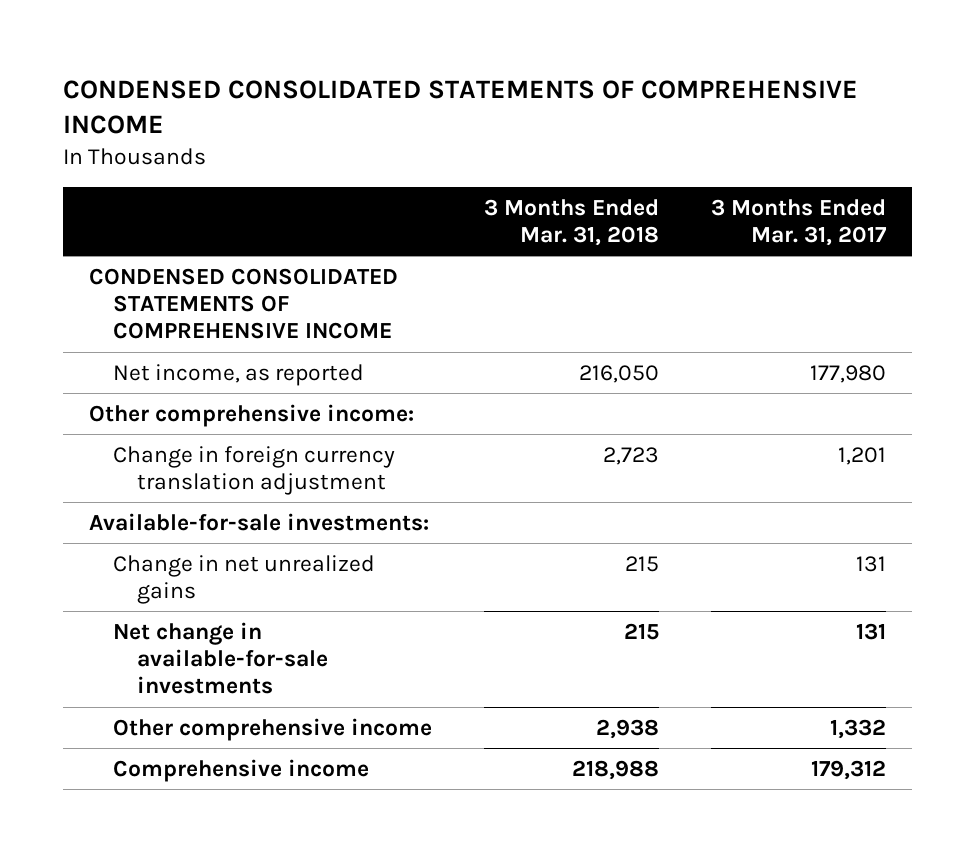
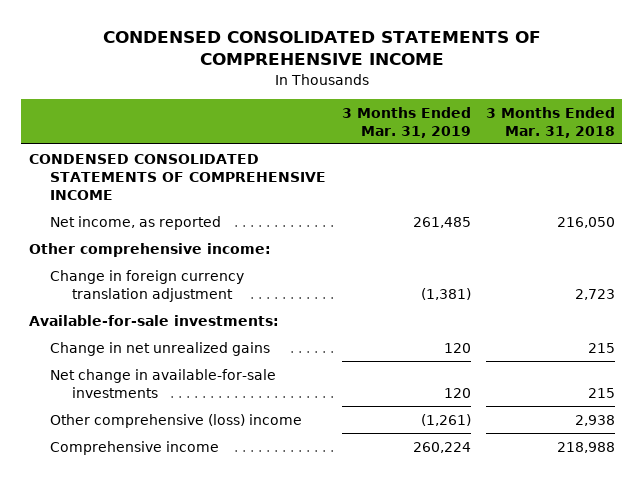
[711,198,888,247] 3 Months Ended Mar. 31, 2017 -> none
none -> [341,106,471,138] 3 Months Ended Mar. 31, 2019
[112,717,432,741] Other comprehensive income -> [50,413,303,428] Other comprehensive (loss) income

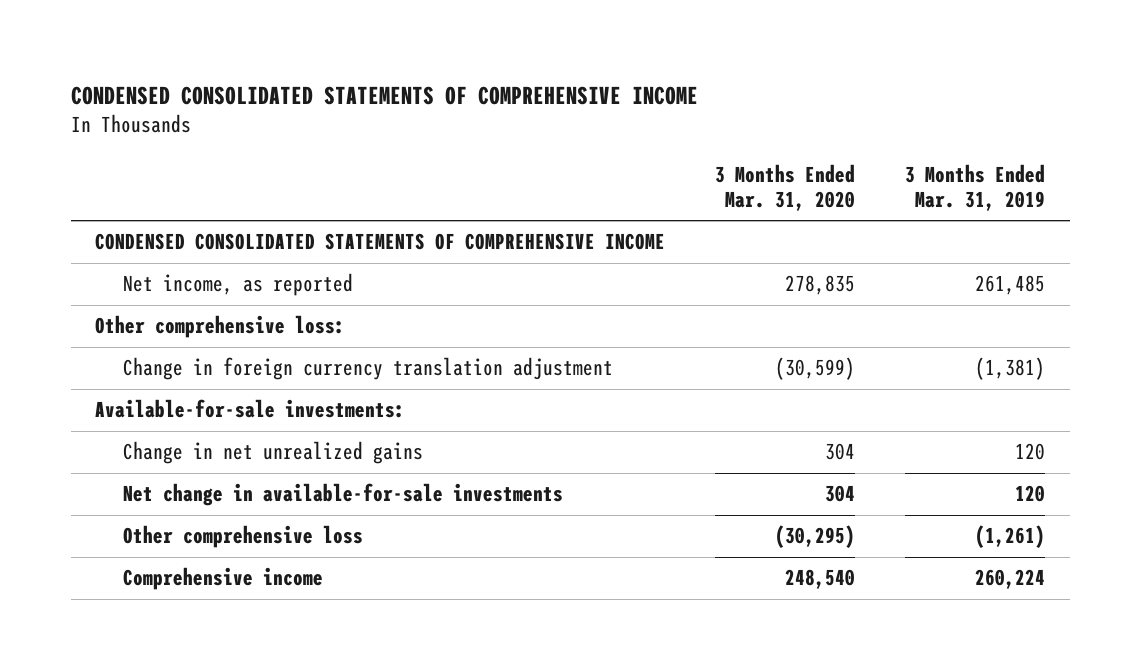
[485,106,615,138] 3 Months Ended Mar. 31, 2018 -> none
none -> [715,163,856,211] 3 Months Ended Mar. 31, 2020
[28,242,271,257] Other comprehensive income: -> [95,315,346,339] Other comprehensive loss:
[50,413,303,428] Other comprehensive (loss) income -> [122,525,363,549] Other comprehensive loss

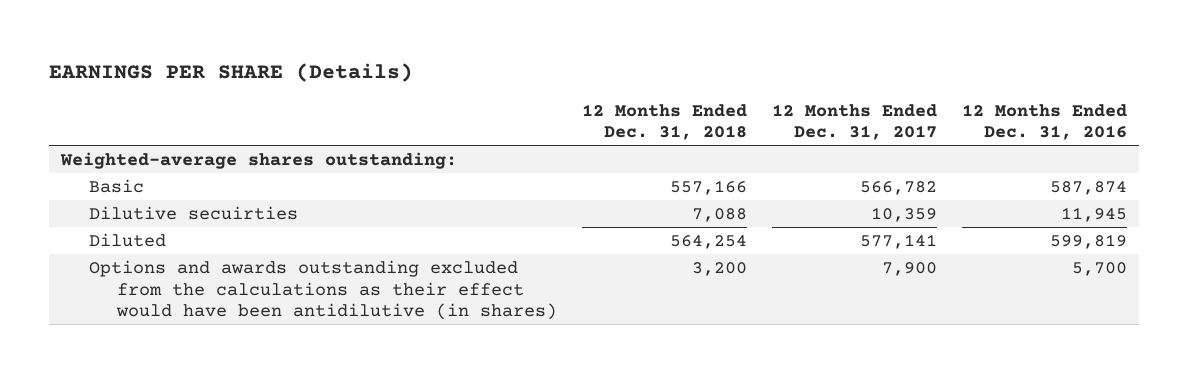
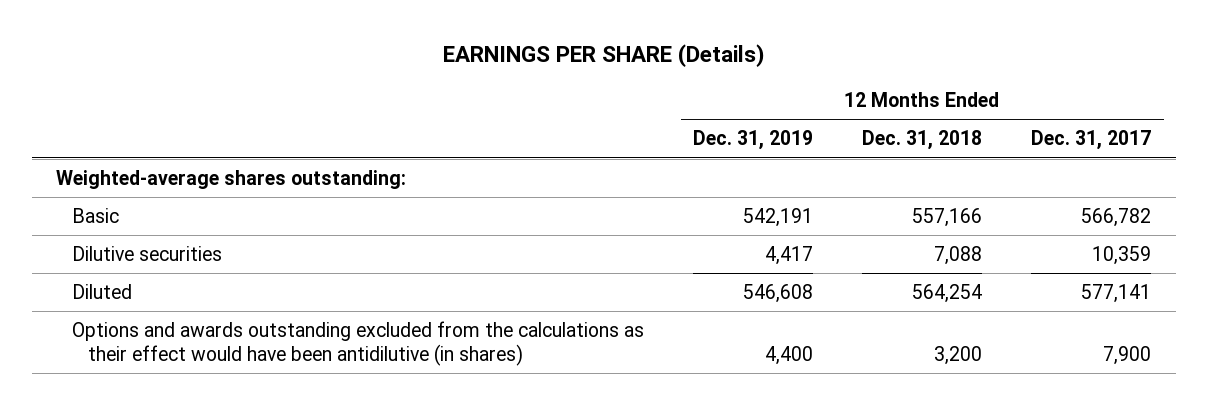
[961,103,1127,141] 12 Months Ended Dec. 31, 2016 -> none
none -> [693,130,814,151] Dec. 31, 2019
[89,206,299,221] Dilutive secuirties -> [72,245,223,261] Dilutive securities

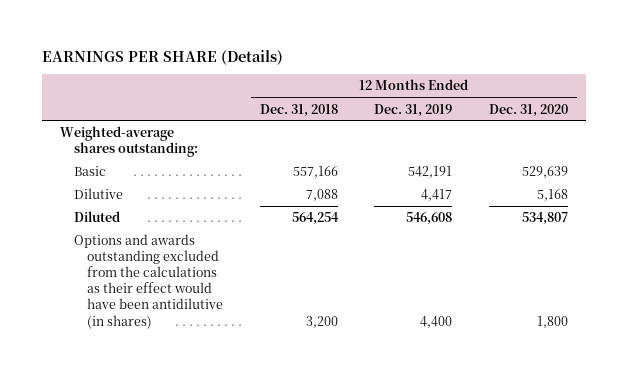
[1031,130,1152,151] Dec. 31, 2017 -> none
none -> [488,103,568,117] Dec. 31, 2020
[72,245,223,261] Dilutive securities -> [73,188,123,200] Dilutive

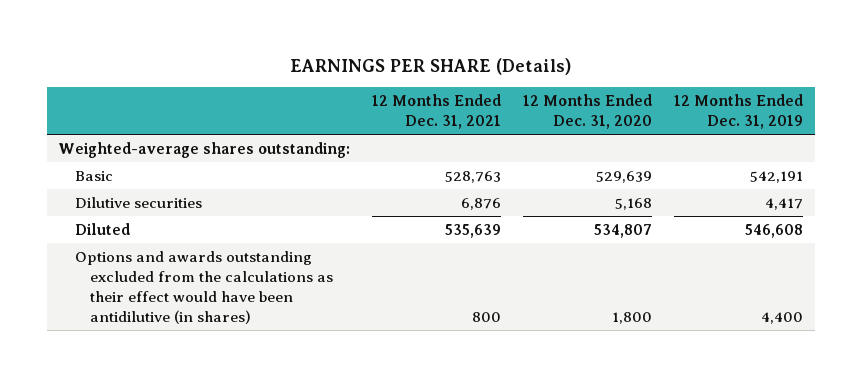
[259,103,338,117] Dec. 31, 2018 -> none
none -> [371,94,501,130] 12 Months Ended Dec. 31, 2021
[73,188,123,200] Dilutive -> [74,196,202,208] Dilutive securities

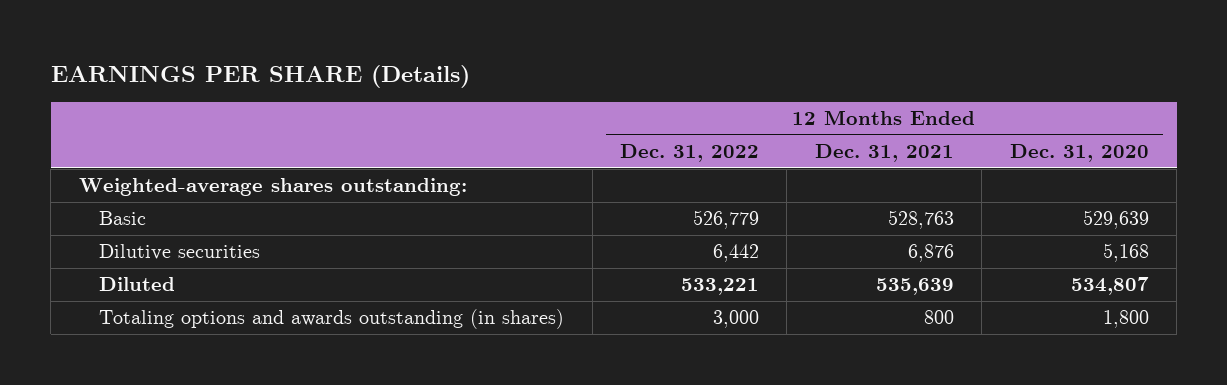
[674,94,804,130] 12 Months Ended Dec. 31, 2019 -> none
none -> [620,144,760,163] Dec. 31, 2022
[74,250,334,324] Options and awards outstanding excluded from the calculations as their effect would have been antidilutive (in shares) -> [99,309,565,330] Totaling options and awards outstanding (in shares)

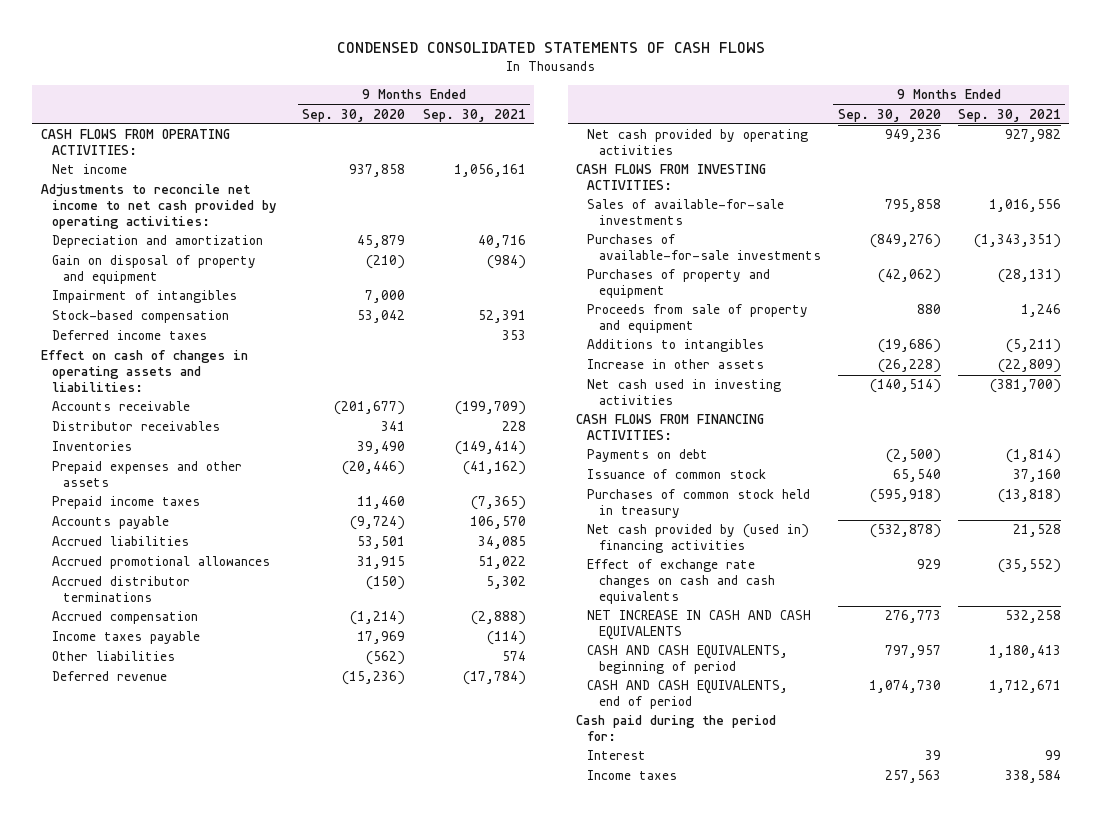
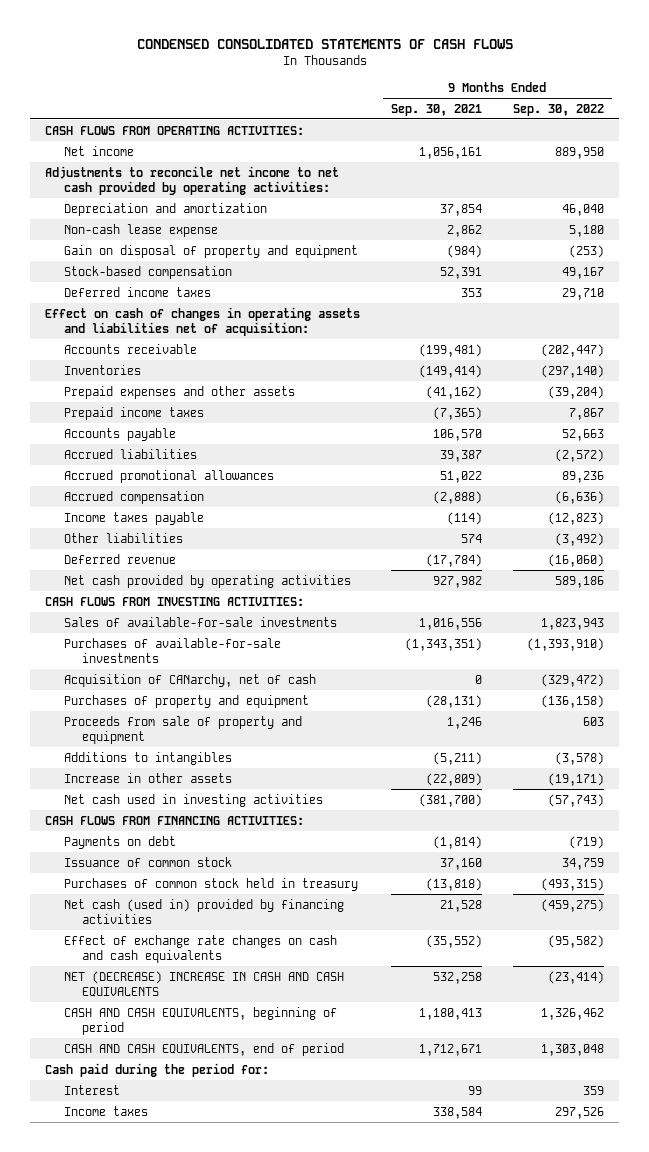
[302,108,406,122] Sep. 30, 2020 -> none
none -> [512,103,604,116] Sep. 30, 2022
[477,235,526,249] 40,716 -> [440,203,483,216] 37,854
none -> [63,223,218,237] Non-cash lease expense
[52,290,238,304] Impairment of intangibles -> none
[52,421,221,432] Distributor receivables -> none
[40,350,248,392] Effect on cash of changes in operating assets and liabilities: -> [45,306,361,336] Effect on cash of changes in operating assets and liabilities net of acquisition:
[454,401,526,416] (199,709) -> [419,343,483,357] (199,481)
[477,536,526,550] 34,085 -> [440,449,483,462] 39,387
[52,576,191,602] Accrued distributor terminations -> none
none -> [63,673,316,687] Acquisition of CANarchy, net of cash
[587,524,810,553] Net cash provided by (used in) financing activities -> [63,898,344,924] Net cash (used in) provided by financing activities
[587,610,812,640] NET INCREASE IN CASH AND CASH EQUIVALENTS -> [63,970,344,997] NET (DECREASE) INCREASE IN CASH AND CASH EQUIVALENTS

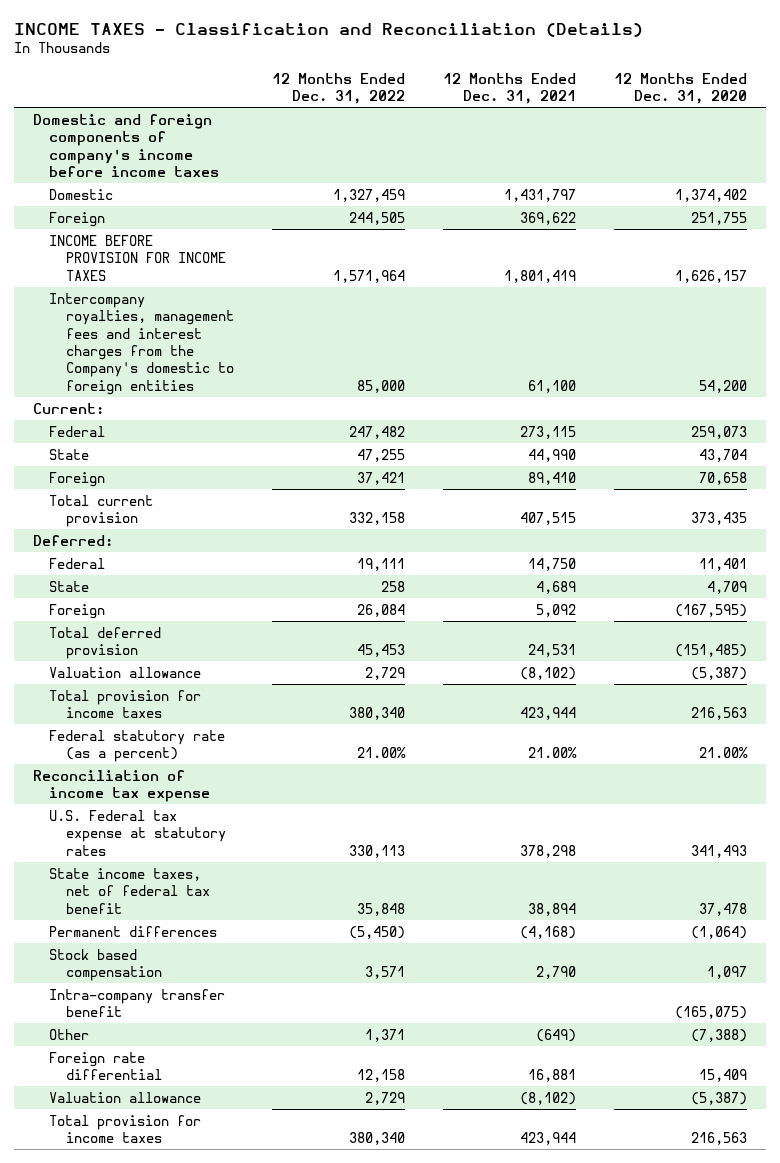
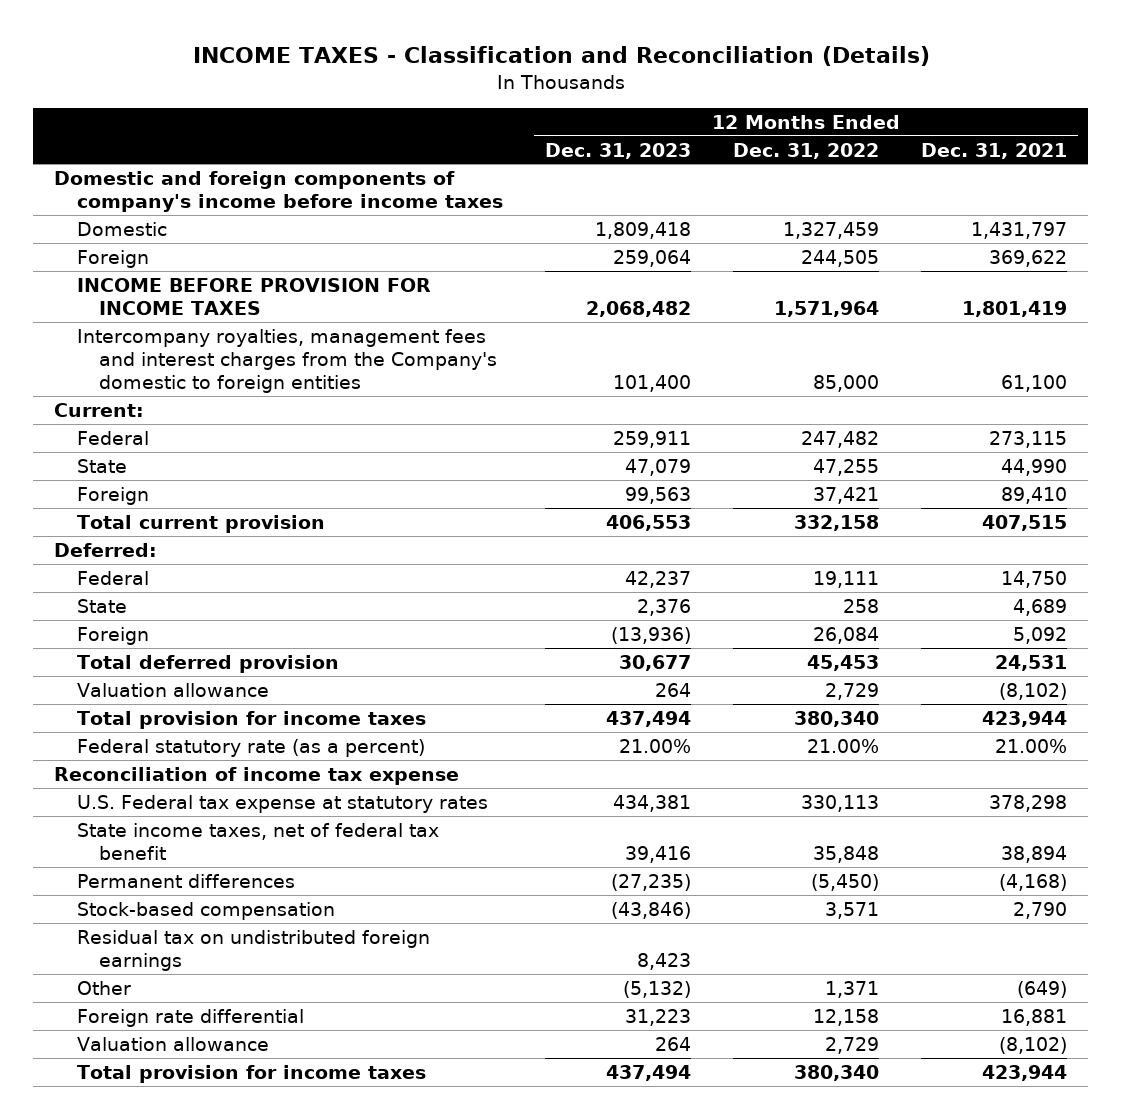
[614,72,748,105] 12 Months Ended Dec. 31, 2020 -> none
none -> [544,142,691,159] Dec. 31, 2023
[49,988,226,1018] Intra-company transfer benefit -> none
[49,948,162,982] Stock based compensation -> [76,901,335,920] Stock-based compensation
none -> [76,929,430,971] Residual tax on undistributed foreign earnings

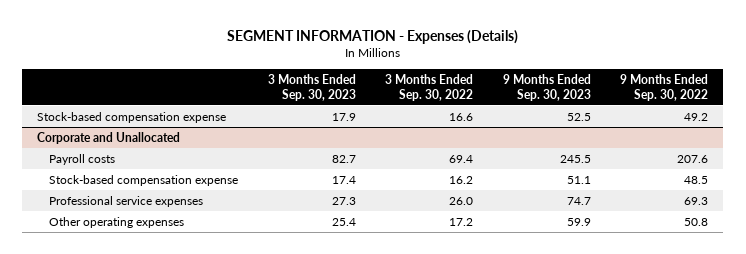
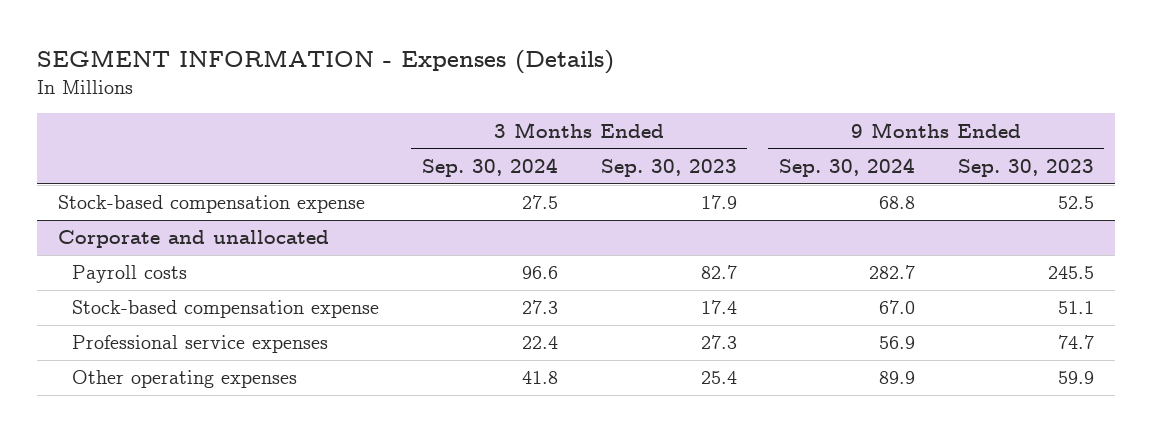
[385,74,474,101] 3 Months Ended Sep. 30, 2022 -> none
[620,74,709,101] 9 Months Ended Sep. 30, 2022 -> none
none -> [421,157,558,177] Sep. 30, 2024
none -> [779,157,916,177] Sep. 30, 2024
[37,131,181,144] Corporate and Unallocated -> [58,230,330,249] Corporate and unallocated

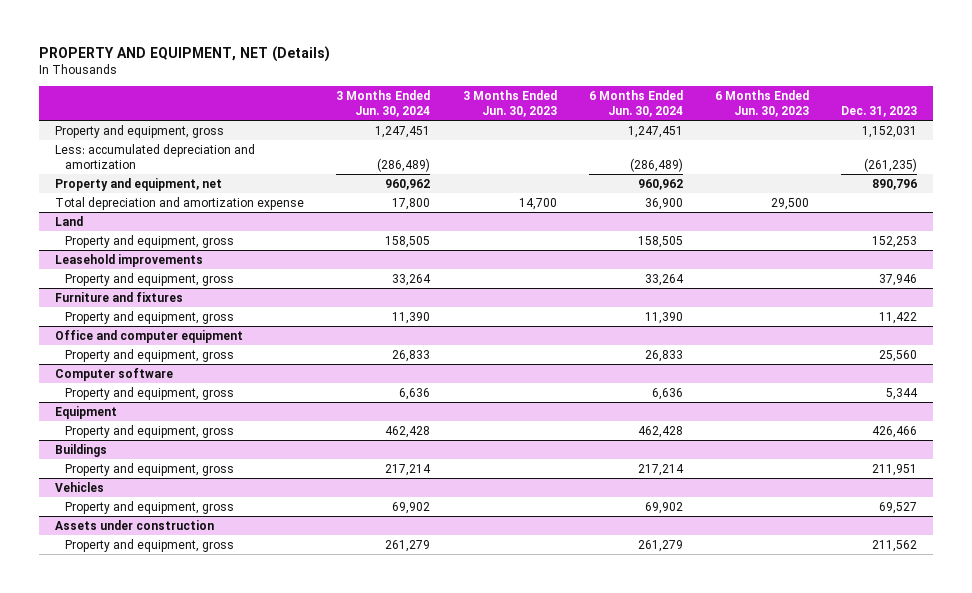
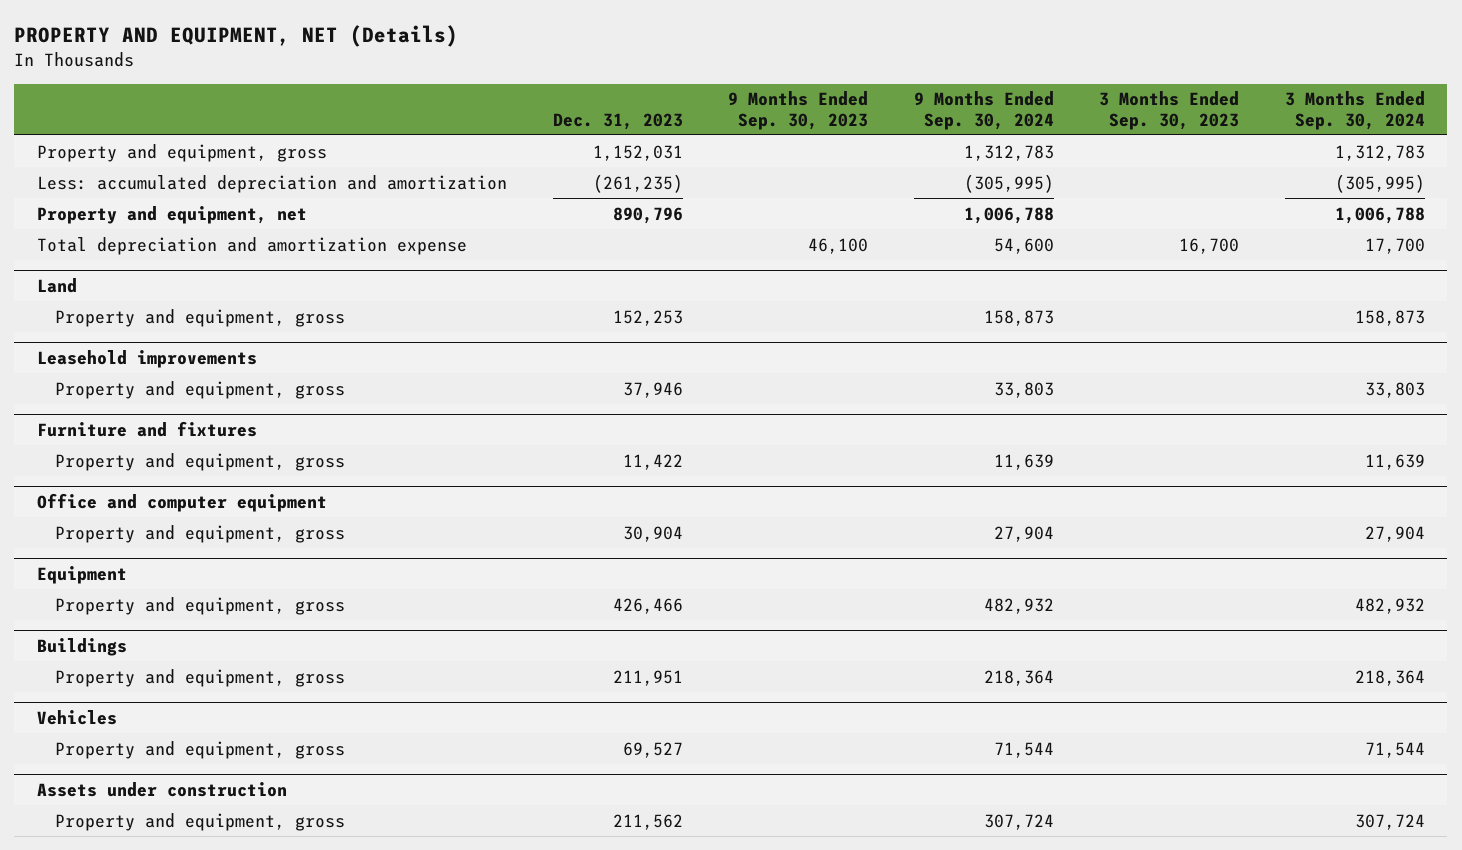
[336,89,431,117] 3 Months Ended Jun. 30, 2024 -> none
[462,89,557,117] 3 Months Ended Jun. 30, 2023 -> none
[588,89,683,117] 6 Months Ended Jun. 30, 2024 -> none
[714,89,809,117] 6 Months Ended Jun. 30, 2023 -> none
none -> [728,91,869,130] 9 Months Ended Sep. 30, 2023
none -> [913,91,1054,130] 9 Months Ended Sep. 30, 2024
none -> [1099,91,1240,130] 3 Months Ended Sep. 30, 2023
none -> [1284,91,1425,130] 3 Months Ended Sep. 30, 2024
[55,367,174,381] Computer software -> none
[65,386,235,400] Property and equipment, gross -> none
[879,349,918,362] 25,560 -> [622,525,683,542] 30,904

